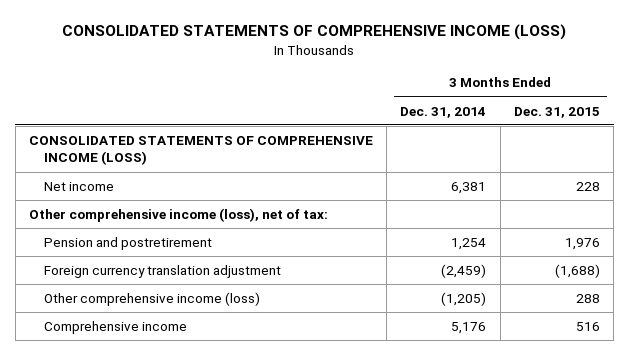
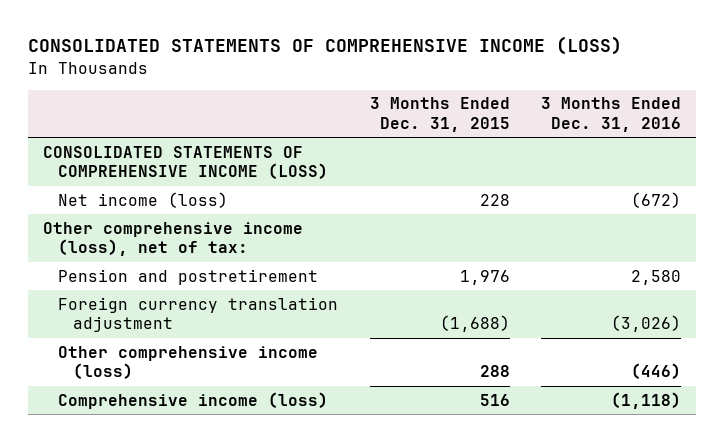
[400,106,487,118] Dec. 31, 2014 -> none
none -> [540,97,681,132] 3 Months Ended Dec. 31, 2016
[44,181,115,191] Net income -> [58,191,229,208] Net income (loss)
[44,320,188,334] Comprehensive income -> [58,391,329,409] Comprehensive income (loss)

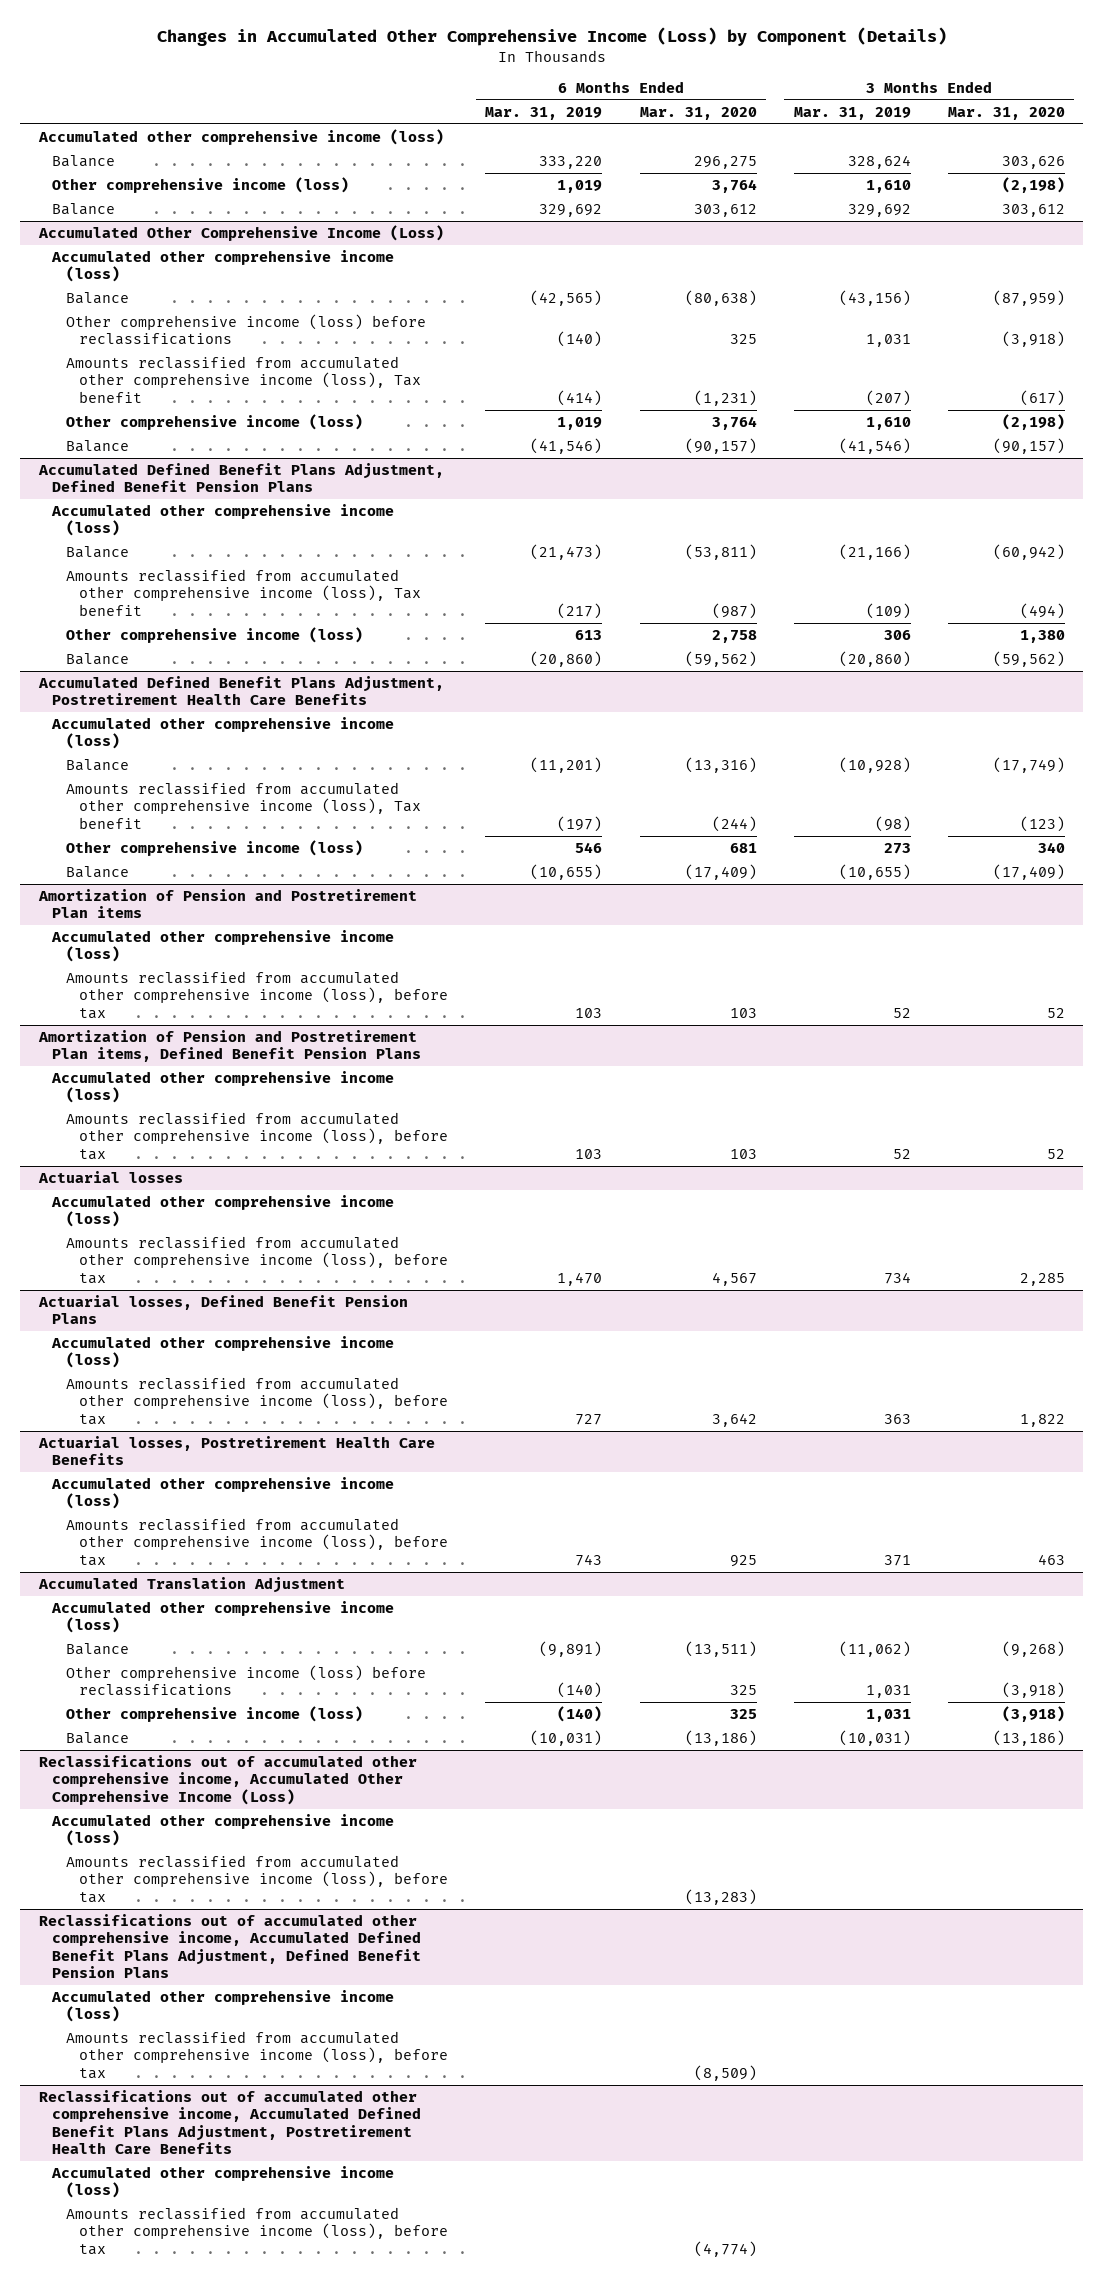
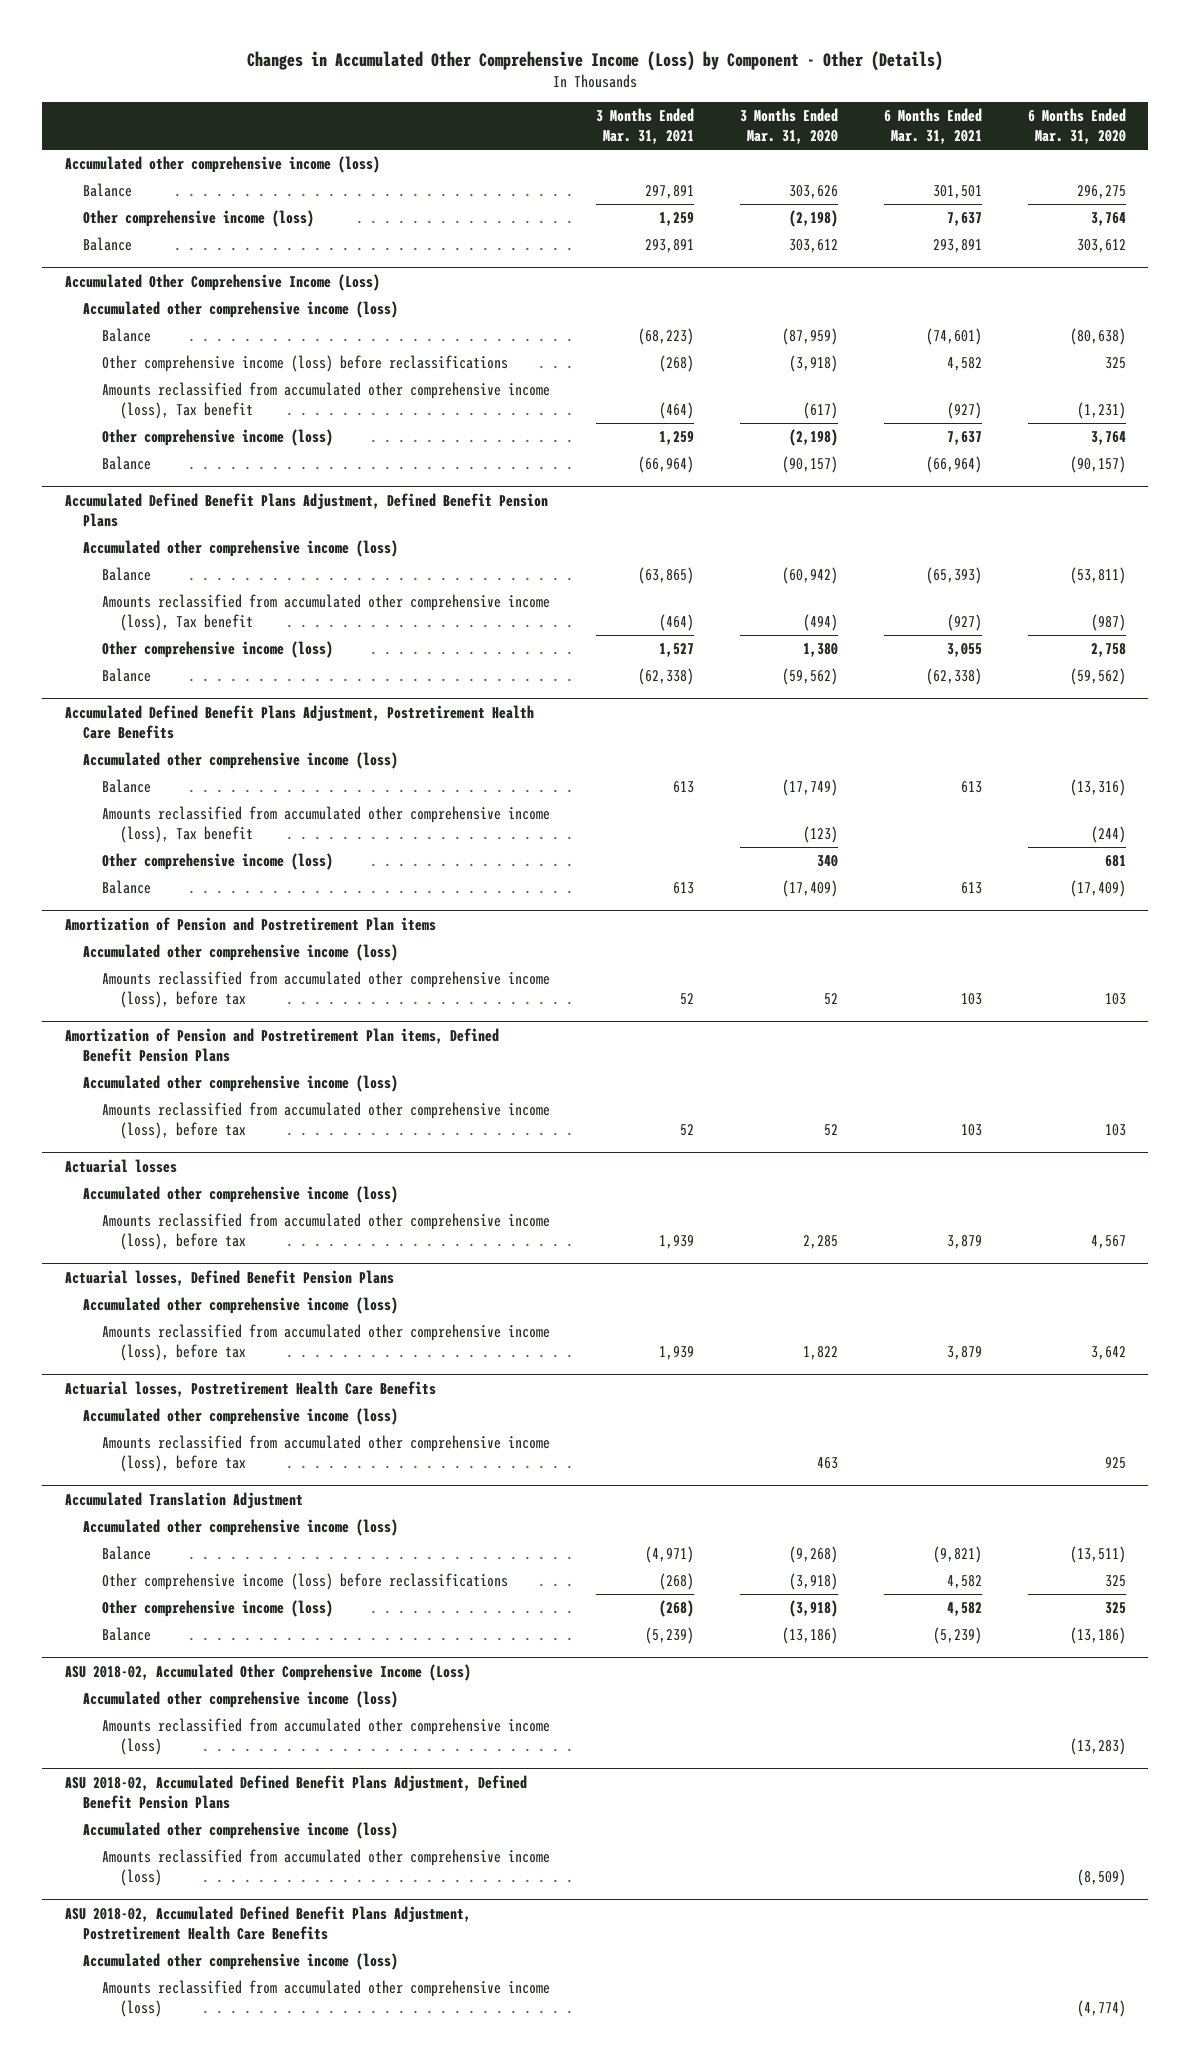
[156,27,947,47] Changes in Accumulated Other Comprehensive Income (Loss) by Component (Details) -> [247,50,944,71] Changes in Accumulated Other Comprehensive Income (Loss) by Component - Other (Details)
[485,106,603,120] Mar. 31, 2019 -> none
[793,106,911,120] Mar. 31, 2019 -> none
none -> [595,108,694,144] 3 Months Ended Mar. 31, 2021
none -> [883,108,982,144] 6 Months Ended Mar. 31, 2021
[38,1755,417,1805] Reclassifications out of accumulated other comprehensive income, Accumulated Other Comprehensive Income (Loss) -> none
none -> [64,1663,471,1681] ASU 2018-02, Accumulated Other Comprehensive Income (Loss)
[38,1914,422,1979] Reclassifications out of accumulated other comprehensive income, Accumulated Defined Benefit Plans Adjustment, Defined Benefit Pension Plans -> none
[65,1855,449,1903] Amounts reclassified from accumulated other comprehensive income (loss), before tax -> [101,1718,550,1755] Amounts reclassified from accumulated other comprehensive income (loss)
none -> [64,1774,527,1809] ASU 2018-02, Accumulated Defined Benefit Plans Adjustment, Defined Benefit Pension Plans
[38,2090,422,2155] Reclassifications out of accumulated other comprehensive income, Accumulated Defined Benefit Plans Adjustment, Postretirement Health Care Benefits -> none
[65,2031,449,2079] Amounts reclassified from accumulated other comprehensive income (loss), before tax -> [101,1849,550,1886] Amounts reclassified from accumulated other comprehensive income (loss)
none -> [64,1905,471,1940] ASU 2018-02, Accumulated Defined Benefit Plans Adjustment, Postretirement Health Care Benefits
[65,2207,449,2255] Amounts reclassified from accumulated other comprehensive income (loss), before tax -> [101,1980,550,2017] Amounts reclassified from accumulated other comprehensive income (loss)

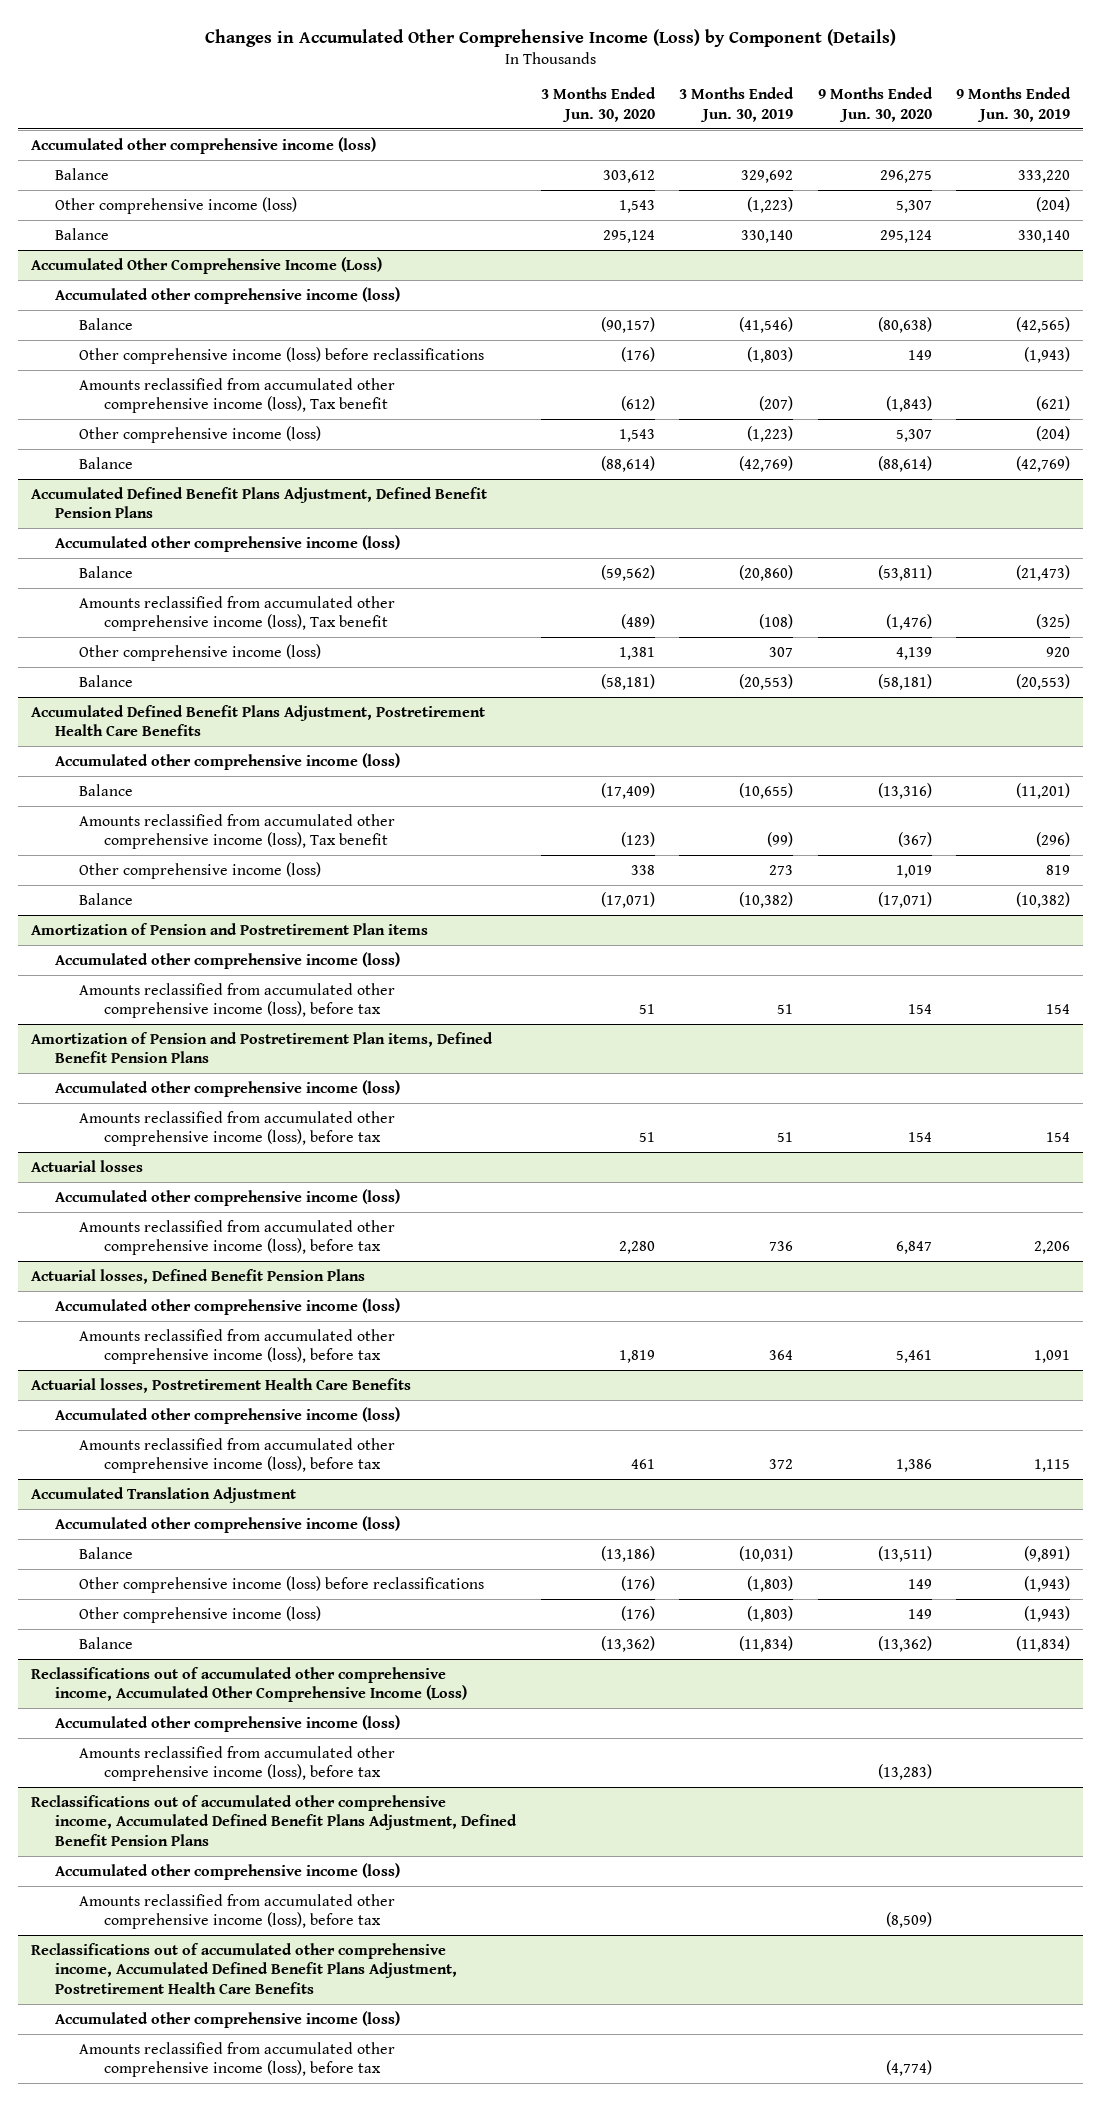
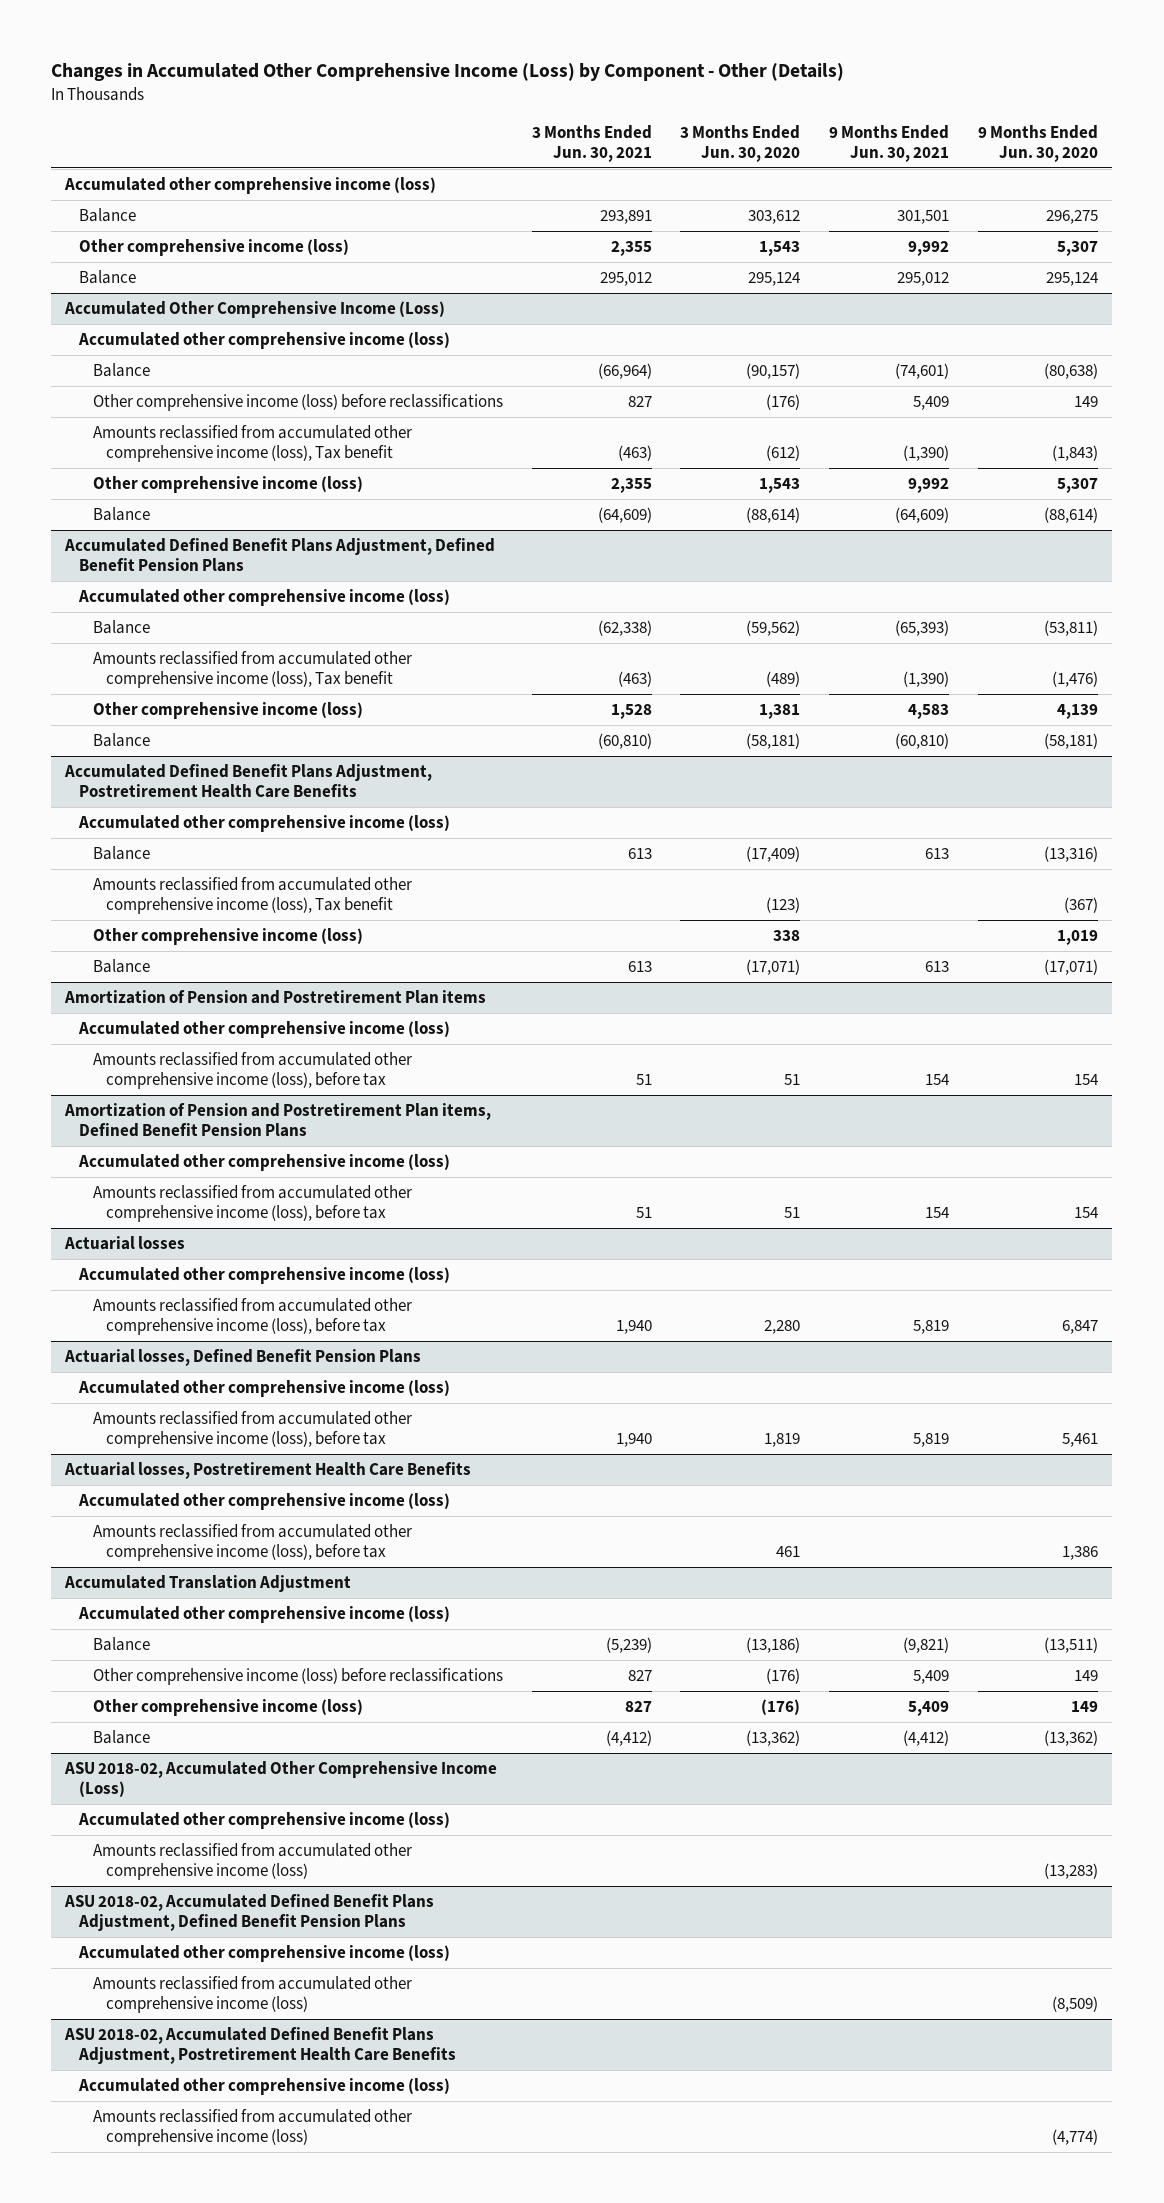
[204,28,896,47] Changes in Accumulated Other Comprehensive Income (Loss) by Component (Details) -> [51,63,845,82] Changes in Accumulated Other Comprehensive Income (Loss) by Component - Other (Details)
[679,87,795,122] 3 Months Ended Jun. 30, 2019 -> none
[956,87,1072,122] 9 Months Ended Jun. 30, 2019 -> none
none -> [531,124,652,162] 3 Months Ended Jun. 30, 2021
none -> [829,124,950,162] 9 Months Ended Jun. 30, 2021
[30,1666,467,1703] Reclassifications out of accumulated other comprehensive income, Accumulated Other Comprehensive Income (Loss) -> none
none -> [64,1761,498,1798] ASU 2018-02, Accumulated Other Comprehensive Income (Loss)
[30,1794,517,1846] Reclassifications out of accumulated other comprehensive income, Accumulated Defined Benefit Plans Adjustment, Defined Benefit Pension Plans -> none
[79,1745,396,1782] Amounts reclassified from accumulated other comprehensive income (loss), before tax -> [92,1843,412,1881] Amounts reclassified from accumulated other comprehensive income (loss)
none -> [64,1894,435,1932] ASU 2018-02, Accumulated Defined Benefit Plans Adjustment, Defined Benefit Pension Plans
[30,1942,457,1994] Reclassifications out of accumulated other comprehensive income, Accumulated Defined Benefit Plans Adjustment, Postretirement Health Care Benefits -> none
[79,1893,396,1930] Amounts reclassified from accumulated other comprehensive income (loss), before tax -> [92,1976,412,2014] Amounts reclassified from accumulated other comprehensive income (loss)
none -> [64,2027,457,2065] ASU 2018-02, Accumulated Defined Benefit Plans Adjustment, Postretirement Health Care Benefits
[79,2041,396,2078] Amounts reclassified from accumulated other comprehensive income (loss), before tax -> [92,2109,412,2147] Amounts reclassified from accumulated other comprehensive income (loss)

